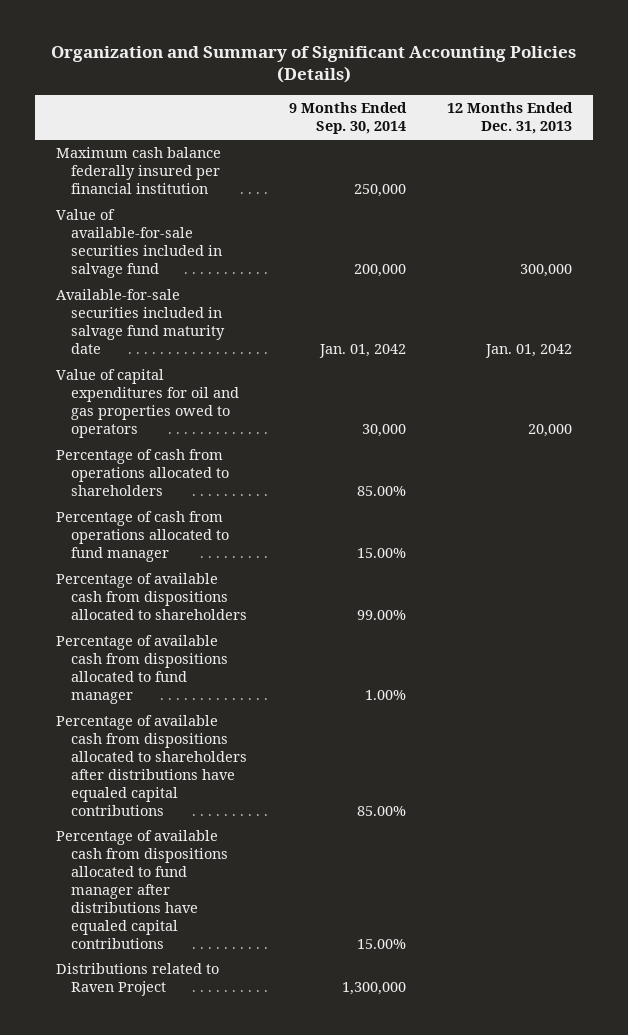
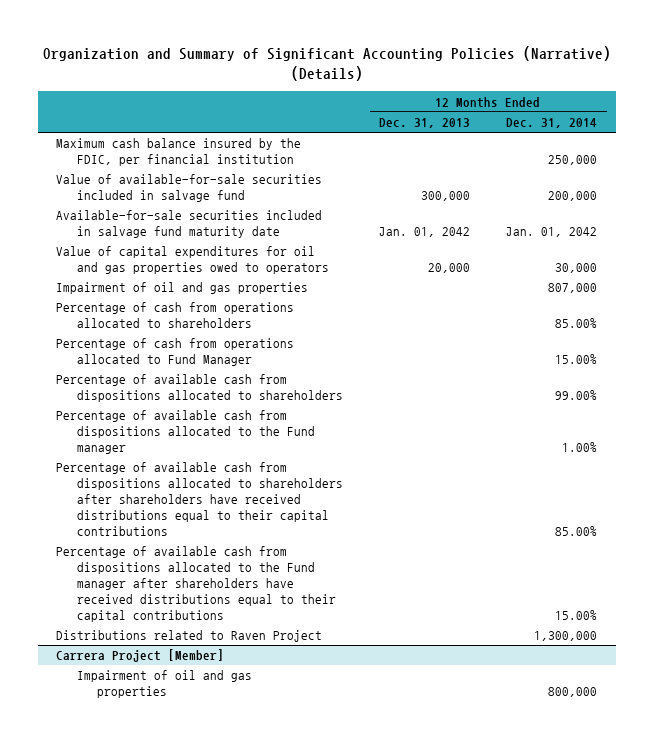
[51,45,577,84] Organization and Summary of Significant Accounting Policies (Details) -> [42,46,611,82] Organization and Summary of Significant Accounting Policies (Narrative) (Details)
[288,102,407,135] 9 Months Ended Sep. 30, 2014 -> none
none -> [506,118,598,129] Dec. 31, 2014
[55,147,221,195] Maximum cash balance federally insured per financial institution -> [56,138,302,167] Maximum cash balance insured by the FDIC, per financial institution
none -> [56,282,309,295] Impairment of oil and gas properties
[55,511,230,563] Percentage of cash from operations allocated to fund manager -> [56,338,295,367] Percentage of cash from operations allocated to Fund Manager
[55,635,229,704] Percentage of available cash from dispositions allocated to fund manager -> [56,410,315,455] Percentage of available cash from dispositions allocated to the Fund manager
[55,715,248,816] Percentage of available cash from dispositions allocated to shareholders after distributions have equaled capital contributions -> [56,462,343,537] Percentage of available cash from dispositions allocated to shareholders after shareholders have received distributions equal to their capital contributions
[55,830,229,949] Percentage of available cash from dispositions allocated to fund manager after distributions have equaled capital contributions -> [56,546,336,623] Percentage of available cash from dispositions allocated to the Fund manager after shareholders have received distributions equal to their capital contributions
none -> [56,649,225,663] Carrera Project [Member]
none -> [76,670,252,699] Impairment of oil and gas properties

